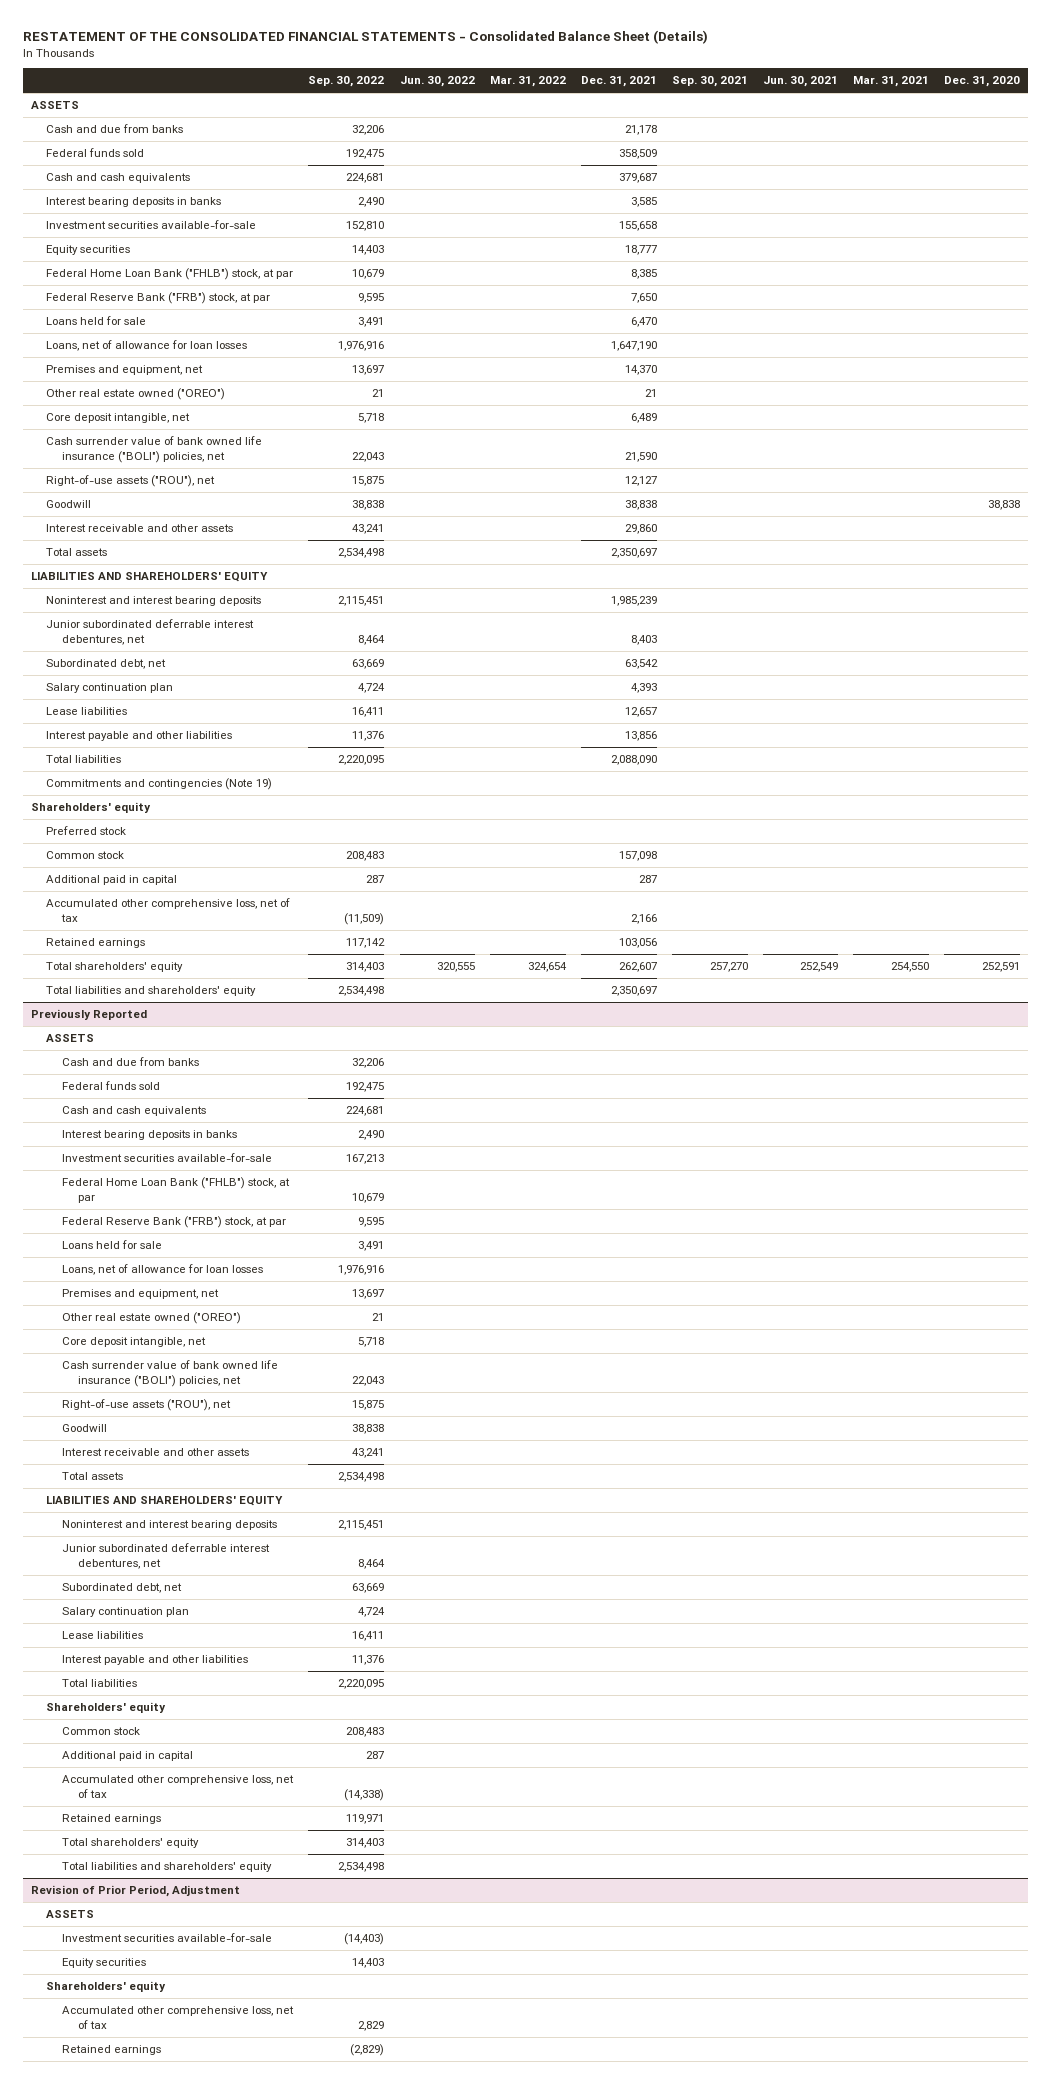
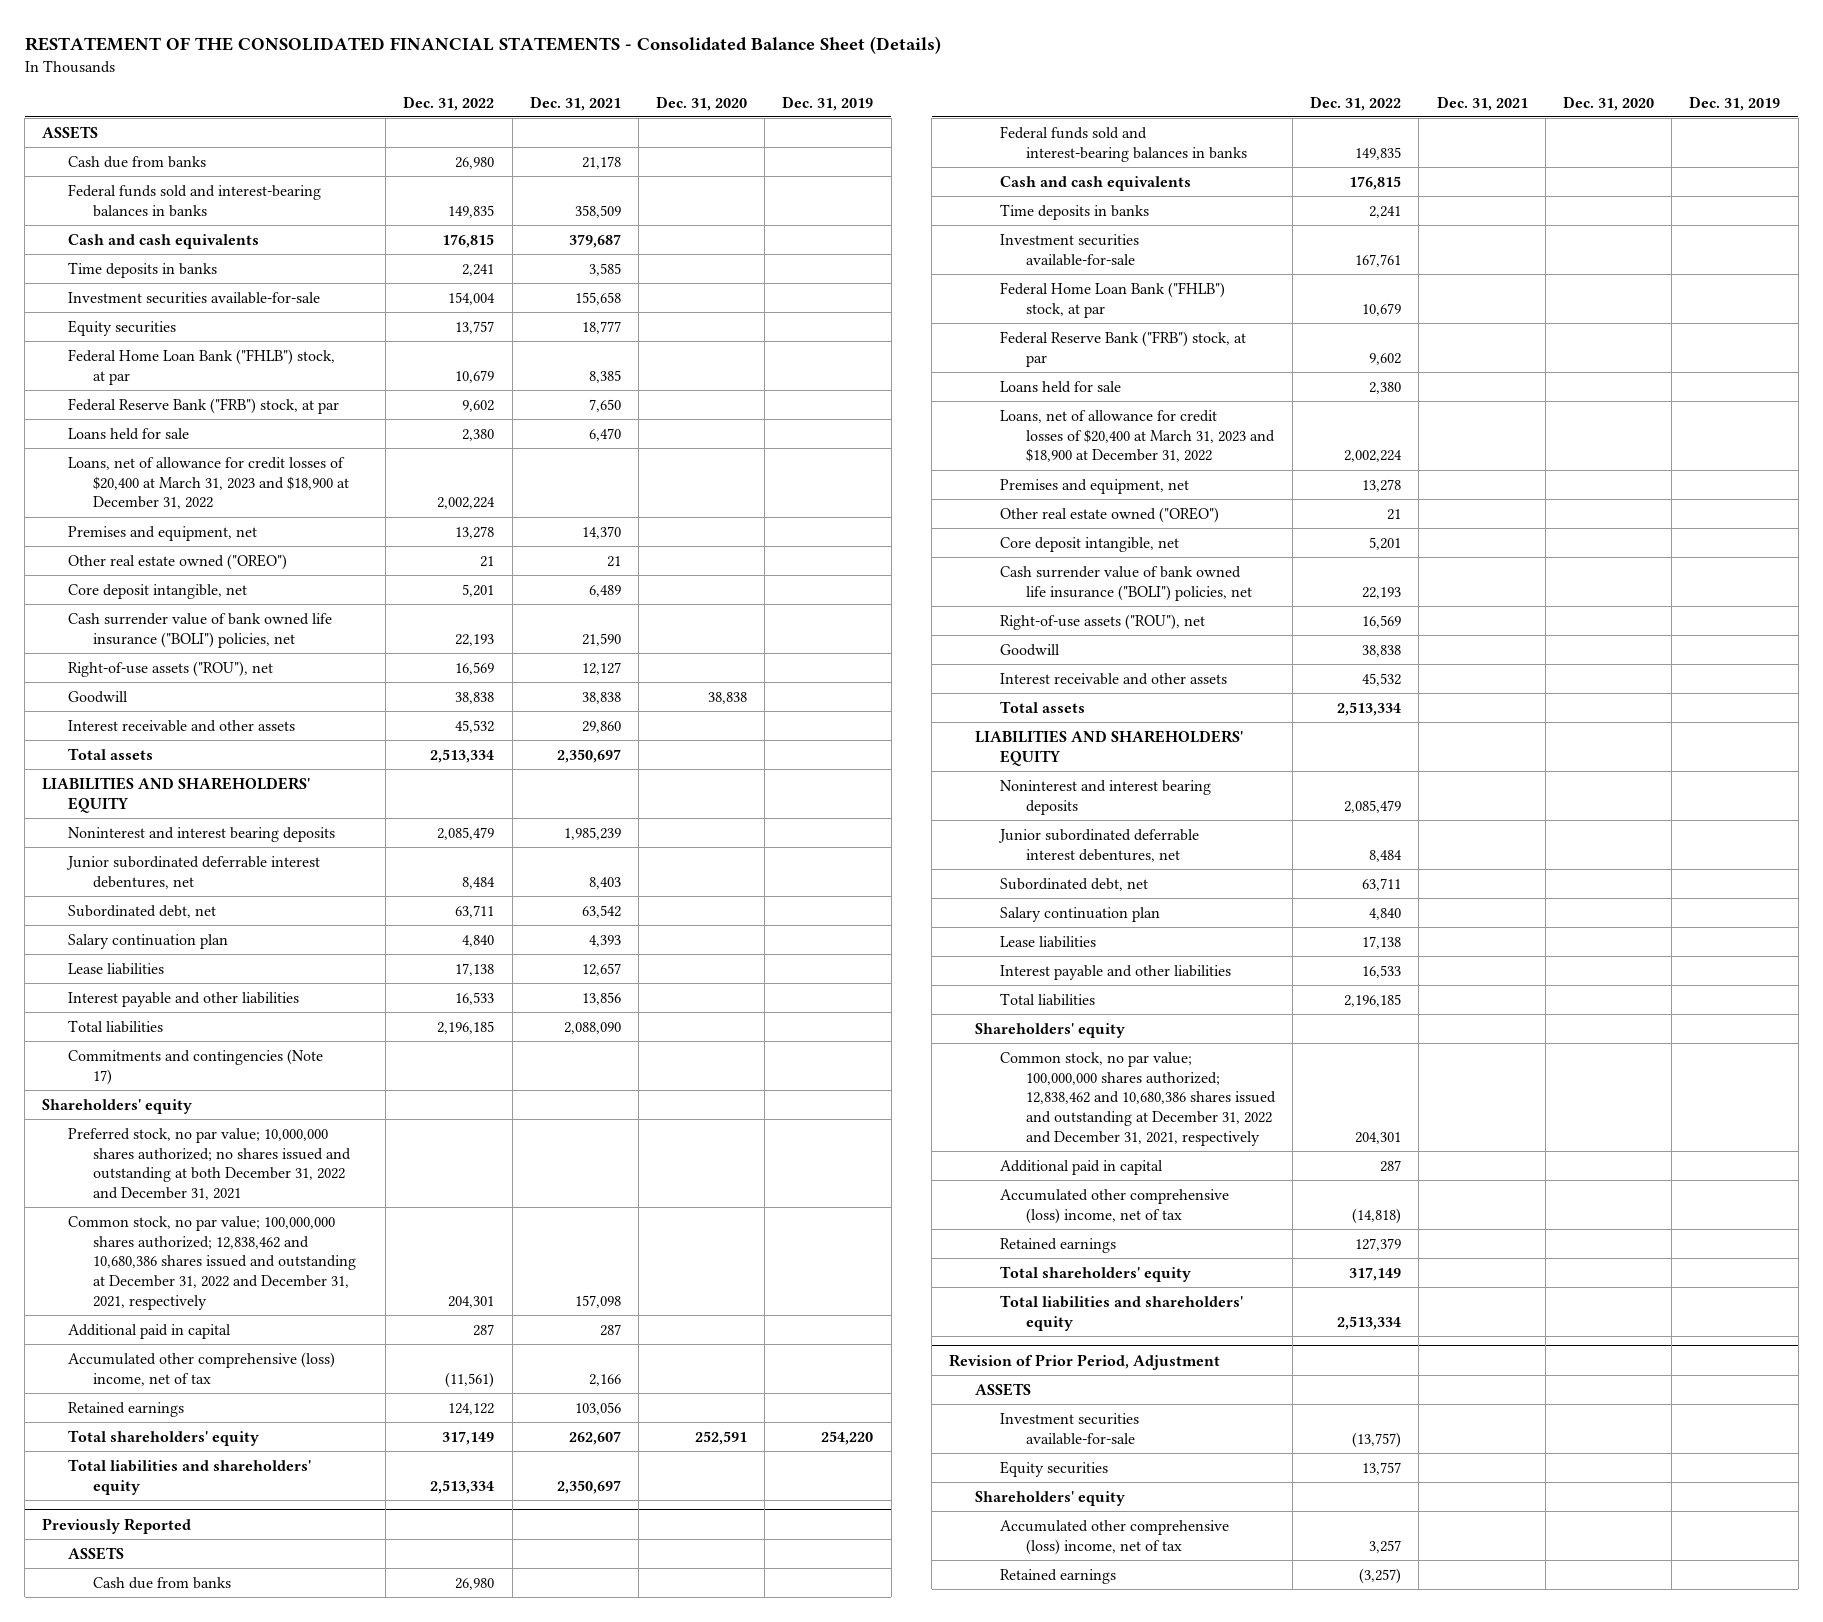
[308,76,385,88] Sep. 30, 2022 -> none
[399,76,475,88] Jun. 30, 2022 -> none
[489,76,566,88] Mar. 31, 2022 -> none
[671,76,748,88] Sep. 30, 2021 -> none
[763,76,839,88] Jun. 30, 2021 -> none
[853,76,930,88] Mar. 31, 2021 -> none
none -> [403,95,495,111] Dec. 31, 2022
none -> [782,95,874,111] Dec. 31, 2019
[46,124,184,134] Cash and due from banks -> [67,155,206,168] Cash due from banks
[46,148,145,158] Federal funds sold -> [67,183,321,217] Federal funds sold and interest-bearing balances in banks
[46,197,222,208] Interest bearing deposits in banks -> [67,261,217,278] Time deposits in banks
[46,340,248,352] Loans, net of allowance for loan losses -> none
none -> [67,456,350,510] Loans, net of allowance for credit losses of $20,400 at March 31, 2023 and $18,900 at December 31, 2022
[46,778,273,791] Commitments and contingencies (Note 19) -> [67,1048,323,1085] Commitments and contingencies (Note 17)
[46,826,127,836] Preferred stock -> [67,1127,352,1201] Preferred stock, no par value; 10,000,000 shares authorized; no shares issued and outstanding at both December 31, 2022 and December 31, 2021
[46,851,125,860] Common stock -> [67,1215,357,1310] Common stock, no par value; 100,000,000 shares authorized; 12,838,462 and 10,680,386 shares issued and outstanding at December 31, 2022 and December 31, 2021, respectively
[46,898,291,923] Accumulated other comprehensive loss, net of tax -> [67,1351,335,1386] Accumulated other comprehensive (loss) income, net of tax
[62,1057,200,1067] Cash and due from banks -> [93,1576,232,1589] Cash due from banks
[62,1081,161,1091] Federal funds sold -> [1000,125,1247,162] Federal funds sold and interest-bearing balances in banks
[62,1130,238,1141] Interest bearing deposits in banks -> [1000,203,1150,220] Time deposits in banks
[62,1264,264,1276] Loans, net of allowance for loan losses -> none
none -> [1000,409,1275,463] Loans, net of allowance for credit losses of $20,400 at March 31, 2023 and $18,900 at December 31, 2022
[62,1727,141,1736] Common stock -> [1000,1051,1276,1146] Common stock, no par value; 100,000,000 shares authorized; 12,838,462 and 10,680,386 shares issued and outstanding at December 31, 2022 and December 31, 2021, respectively
[62,1775,295,1799] Accumulated other comprehensive loss, net of tax -> [1000,1188,1230,1224] Accumulated other comprehensive (loss) income, net of tax
[62,2006,295,2030] Accumulated other comprehensive loss, net of tax -> [1000,1519,1230,1555] Accumulated other comprehensive (loss) income, net of tax

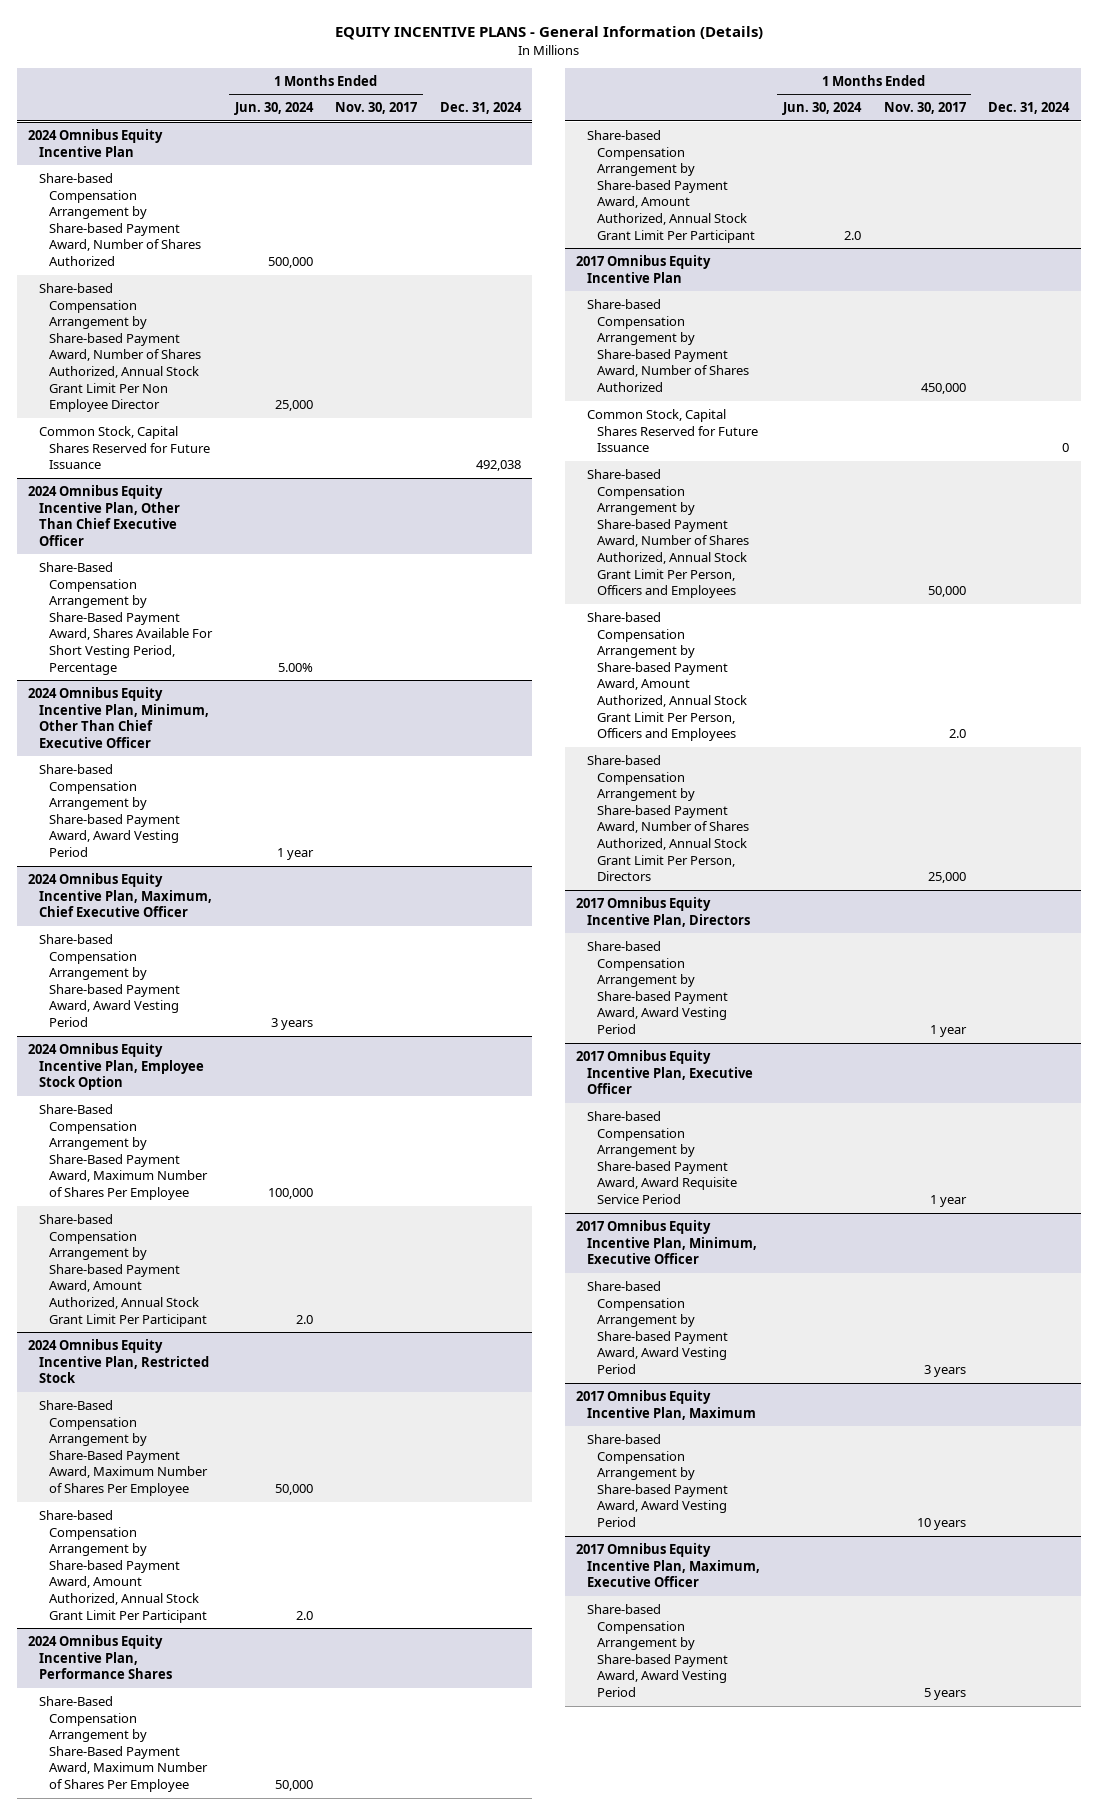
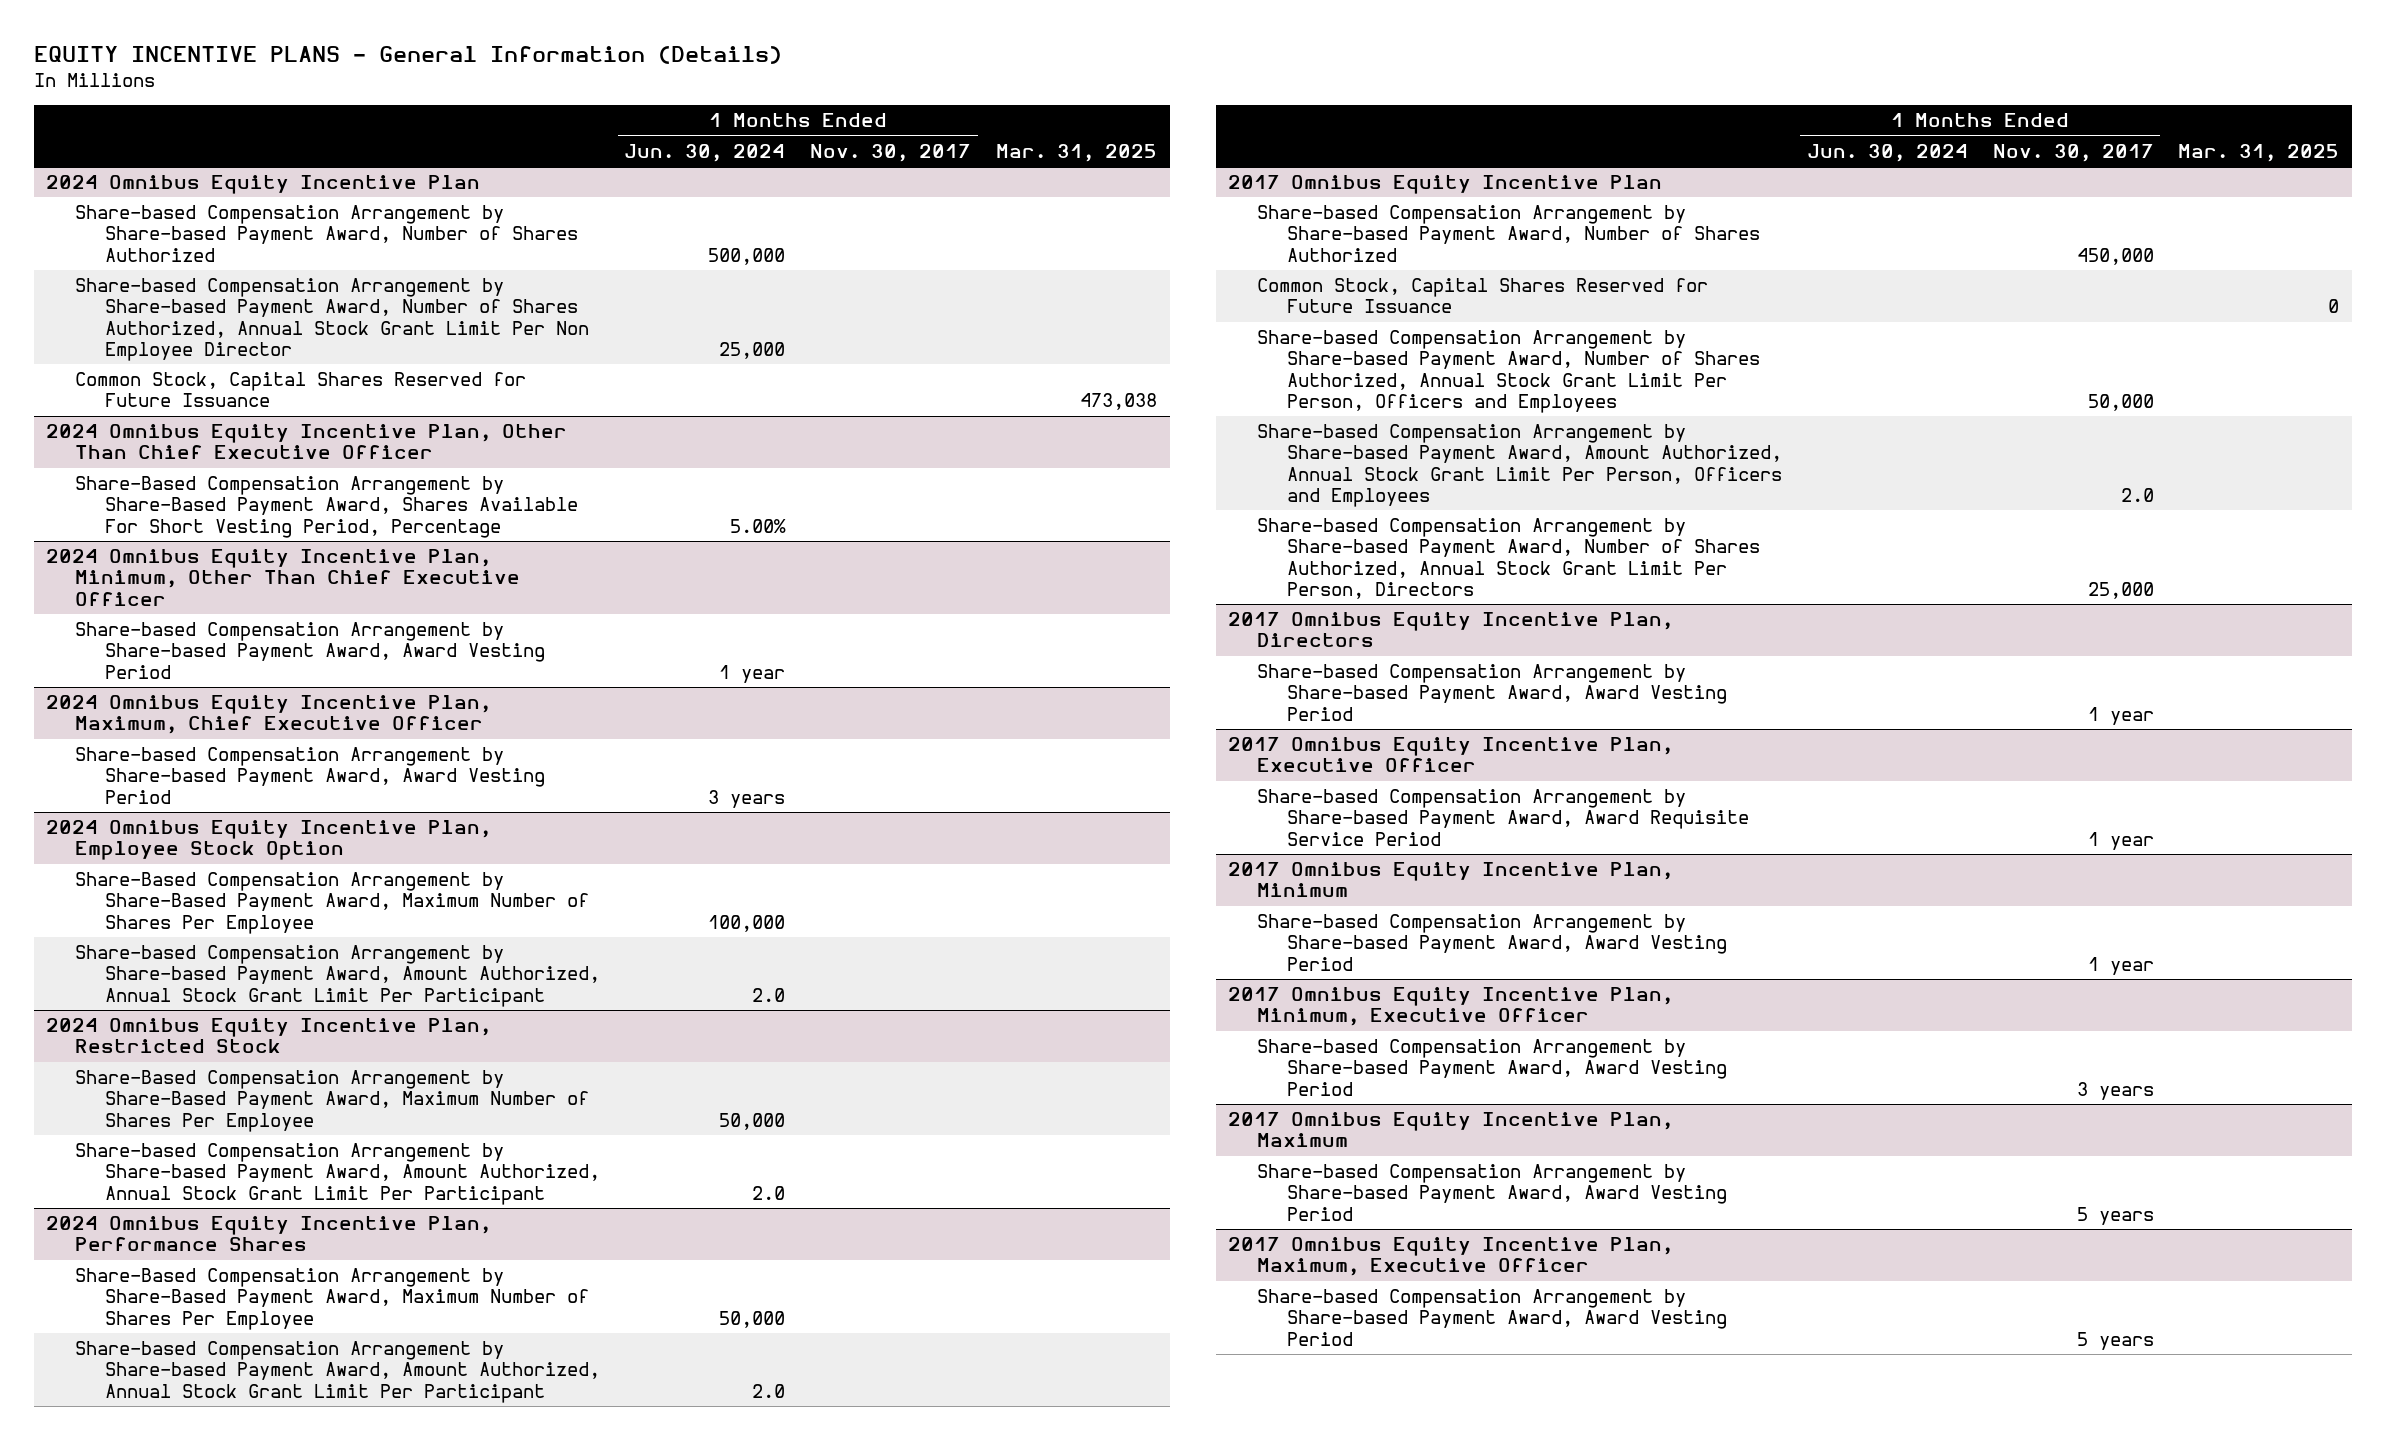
[440,102,523,115] Dec. 31, 2024 -> none
none -> [996,143,1158,162] Mar. 31, 2025
none -> [1228,862,1674,898] 2017 Omnibus Equity Incentive Plan, Minimum
none -> [1257,914,1727,971] Share-based Compensation Arrangement by Share-based Payment Award, Award Vesting Period
[916,1518,966,1531] 10 years -> [2076,1206,2154,1225] 5 years

